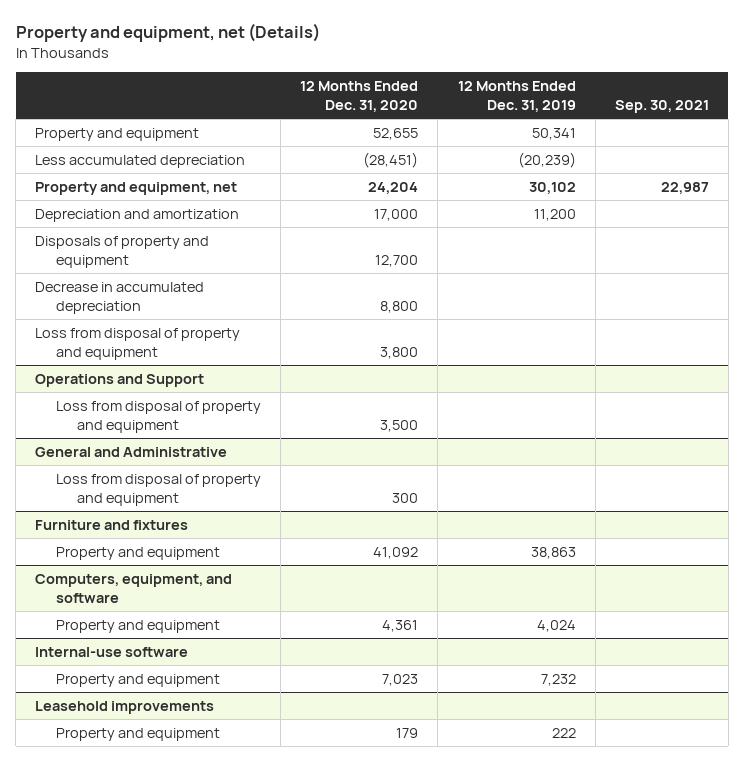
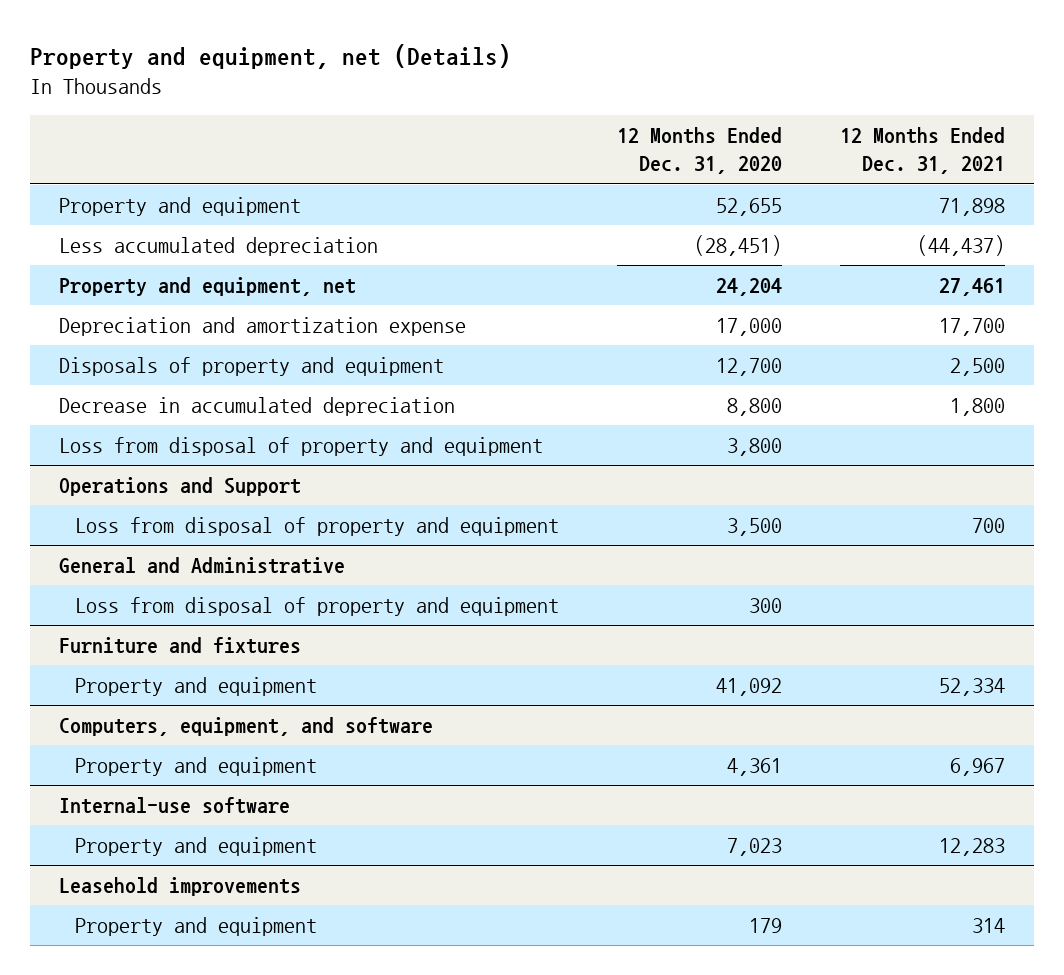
[457,81,576,112] 12 Months Ended Dec. 31, 2019 -> none
[614,99,709,113] Sep. 30, 2021 -> none
none -> [840,127,1006,175] 12 Months Ended Dec. 31, 2021
[35,208,240,222] Depreciation and amortization -> [59,317,467,337] Depreciation and amortization expense

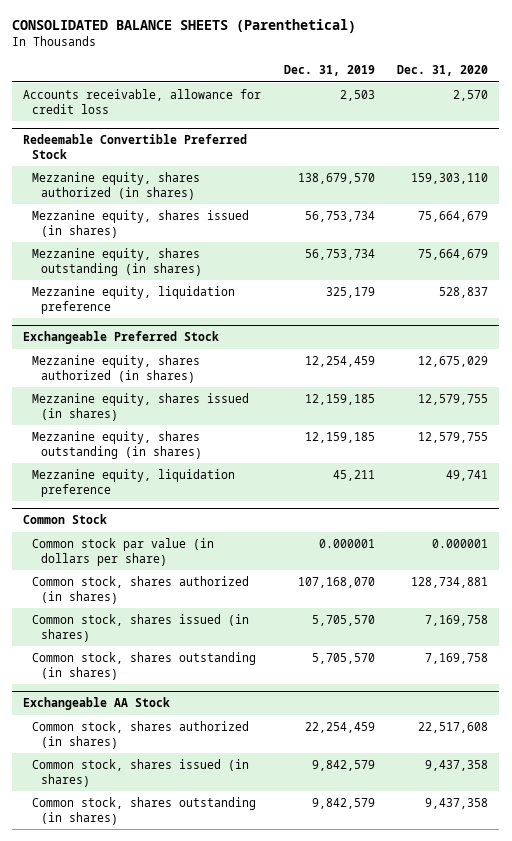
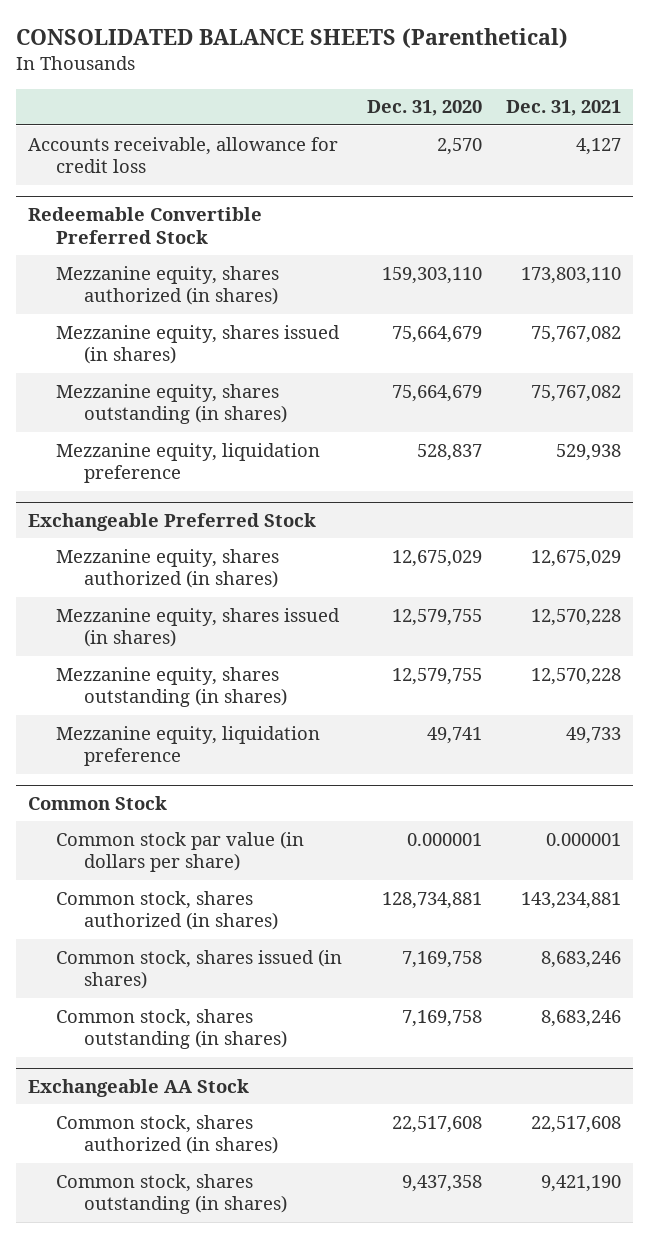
[283,64,375,76] Dec. 31, 2019 -> none
none -> [505,100,621,117] Dec. 31, 2021
[32,759,250,787] Common stock, shares issued (in shares) -> none

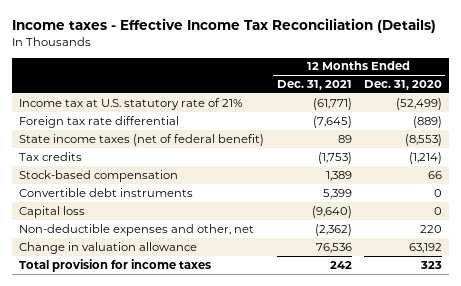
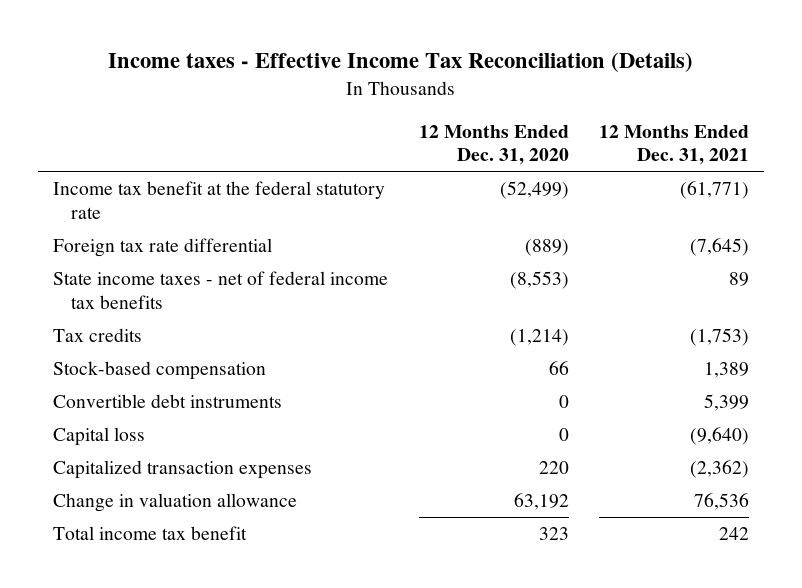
[18,97,243,110] Income tax at U.S. statutory rate of 21% -> [53,180,386,219] Income tax benefit at the federal statutory rate
[18,133,264,146] State income taxes (net of federal benefit) -> [53,270,389,309] State income taxes - net of federal income tax benefits
[18,223,254,236] Non-deductible expenses and other, net -> [53,459,313,479] Capitalized transaction expenses
[18,258,211,272] Total provision for income taxes -> [53,525,248,540] Total income tax benefit

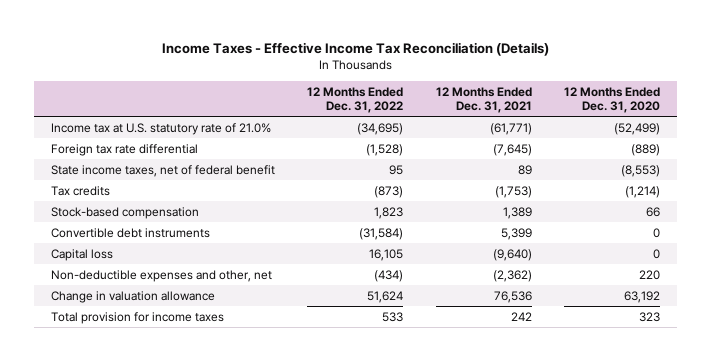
[108,52,694,73] Income taxes - Effective Income Tax Reconciliation (Details) -> [161,41,549,56] Income Taxes - Effective Income Tax Reconciliation (Details)
none -> [307,86,404,113] 12 Months Ended Dec. 31, 2022
[53,180,386,219] Income tax benefit at the federal statutory rate -> [50,122,271,135] Income tax at U.S. statutory rate of 21.0%
[53,270,389,309] State income taxes - net of federal income tax benefits -> [50,164,275,177] State income taxes, net of federal benefit
[53,459,313,479] Capitalized transaction expenses -> [50,269,272,282] Non-deductible expenses and other, net
[53,525,248,540] Total income tax benefit -> [50,311,224,324] Total provision for income taxes

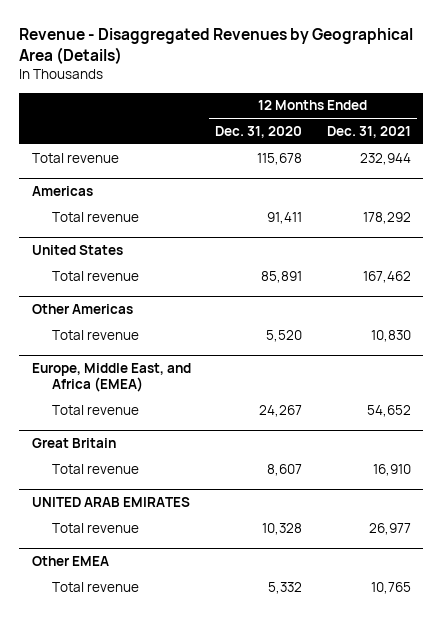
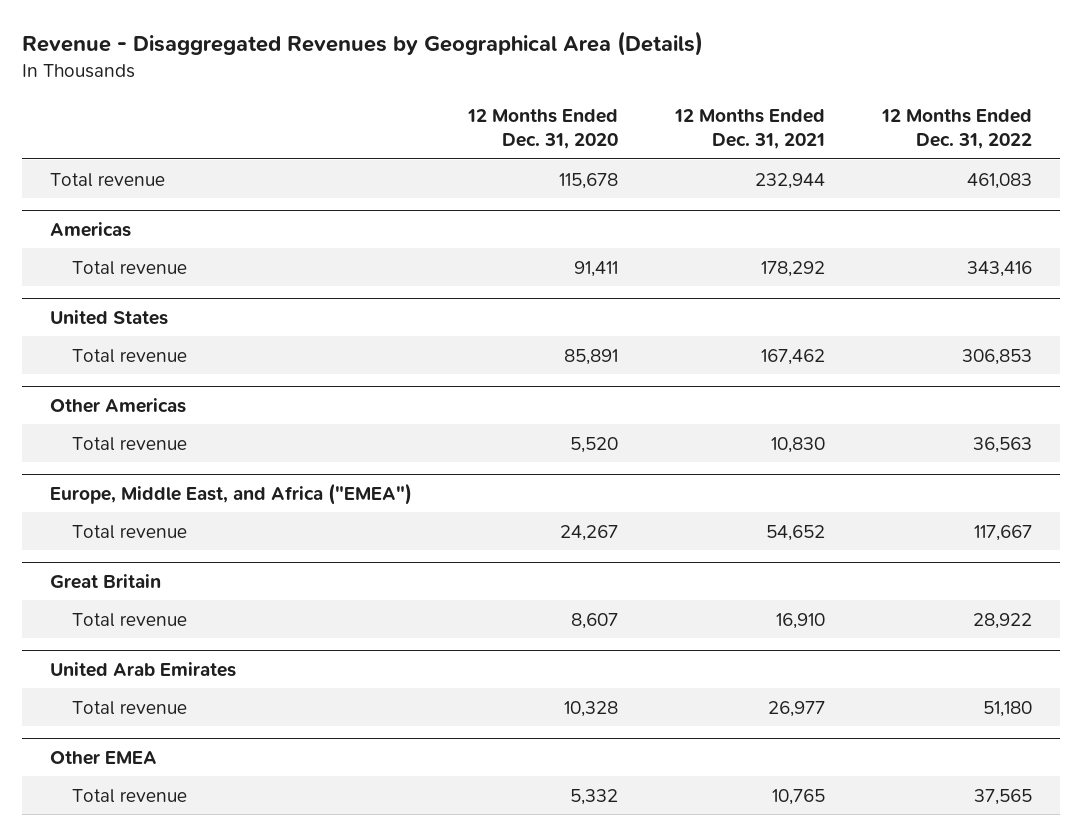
none -> [880,109,1032,150] 12 Months Ended Dec. 31, 2022
[31,362,191,392] Europe, Middle East, and Africa (EMEA) -> [49,482,412,505] Europe, Middle East, and Africa ("EMEA")
[31,496,190,507] UNITED ARAB EMIRATES -> [49,661,236,677] United Arab Emirates

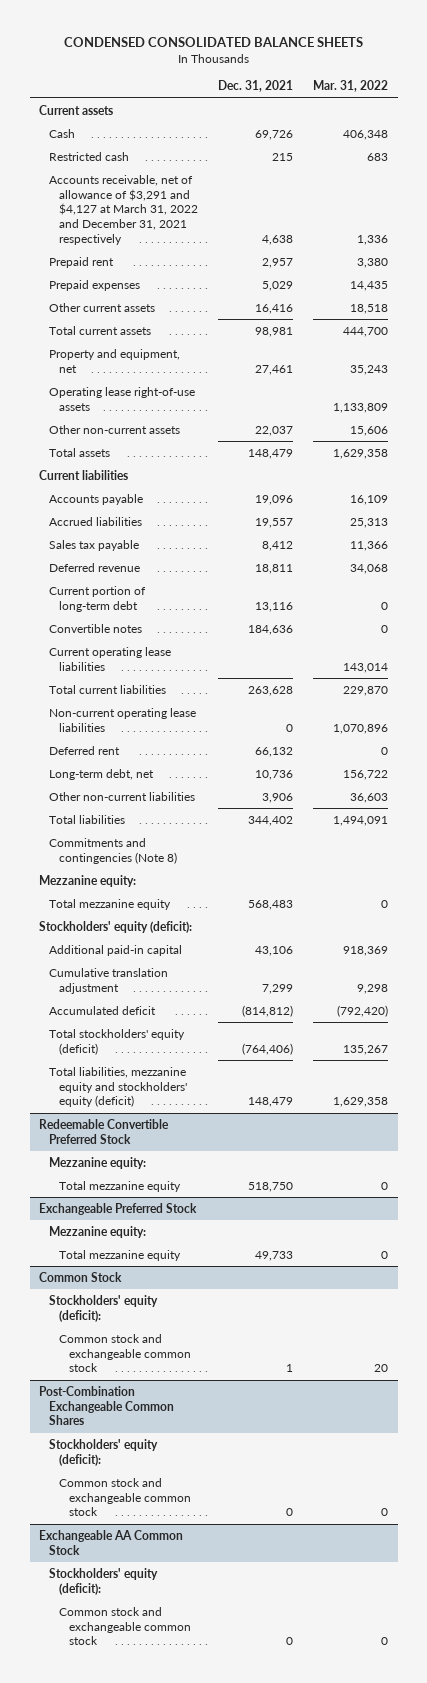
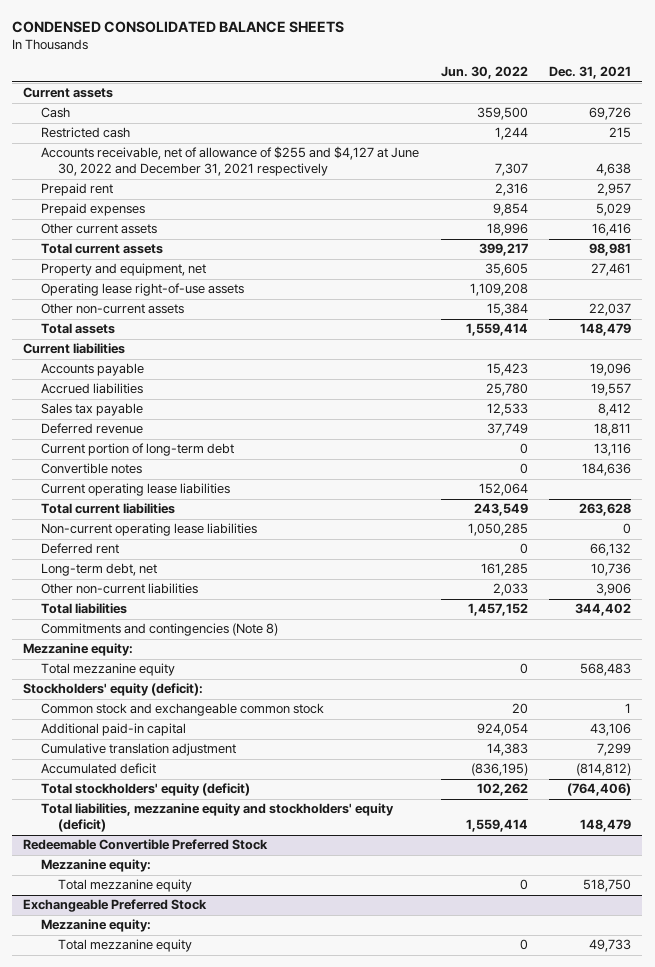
[312,80,388,93] Mar. 31, 2022 -> none
none -> [440,66,528,80] Jun. 30, 2022
[49,174,199,245] Accounts receivable, net of allowance of $3,291 and $4,127 at March 31, 2022 and December 31, 2021 respectively -> [40,146,419,177] Accounts receivable, net of allowance of $255 and $4,127 at June 30, 2022 and December 31, 2021 respectively
none -> [40,703,324,717] Common stock and exchangeable common stock
[39,1271,123,1282] Common Stock -> none
[49,1294,159,1322] Stockholders' equity (deficit): -> none
[59,1333,192,1373] Common stock and exchangeable common stock -> none
[39,1385,175,1426] Post-Combination Exchangeable Common Shares -> none
[49,1438,159,1466] Stockholders' equity (deficit): -> none
[59,1477,192,1517] Common stock and exchangeable common stock -> none
[39,1529,184,1555] Exchangeable AA Common Stock -> none
[49,1567,159,1595] Stockholders' equity (deficit): -> none
[59,1606,192,1646] Common stock and exchangeable common stock -> none

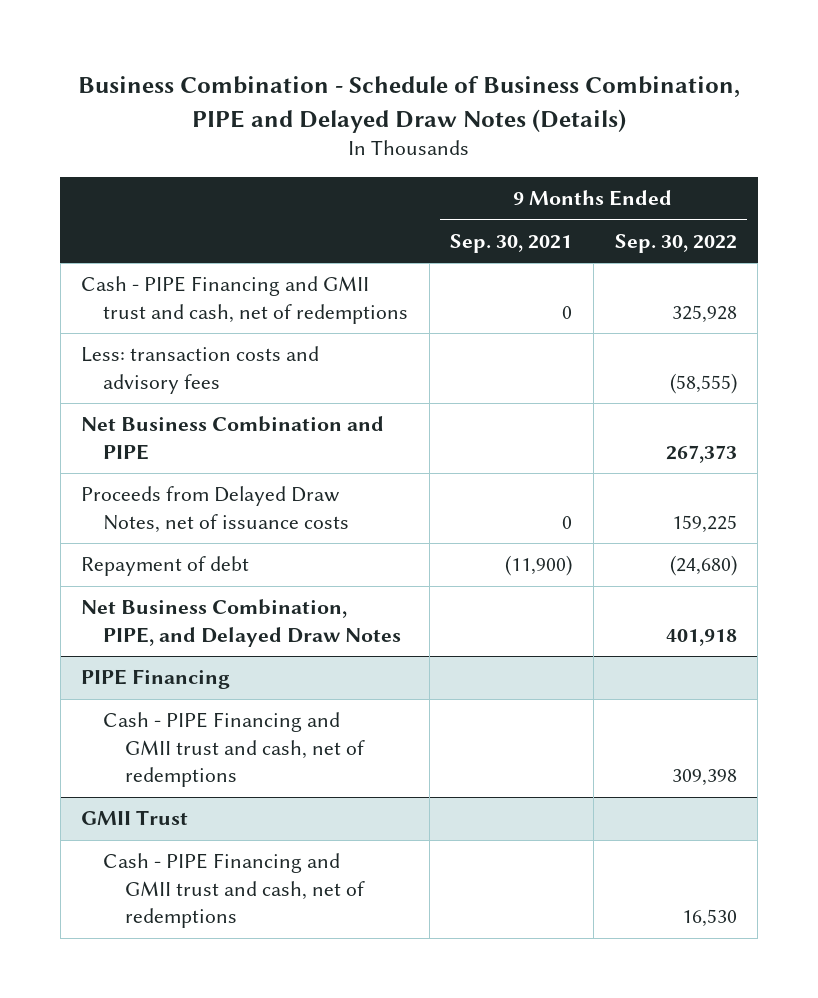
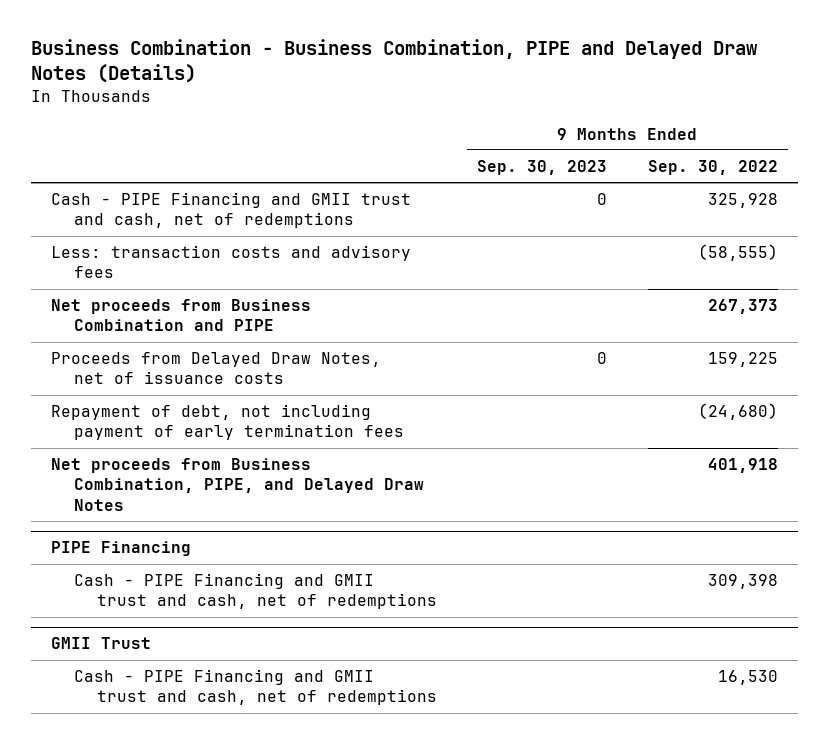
[77,76,740,133] Business Combination - Schedule of Business Combination, PIPE and Delayed Draw Notes (Details) -> [30,39,758,84] Business Combination - Business Combination, PIPE and Delayed Draw Notes (Details)
[450,233,573,253] Sep. 30, 2021 -> none
none -> [477,159,608,175] Sep. 30, 2023
[81,416,385,460] Net Business Combination and PIPE -> [50,299,311,332] Net proceeds from Business Combination and PIPE
[81,556,250,577] Repayment of debt -> [50,404,404,441] Repayment of debt, not including payment of early termination fees
[81,599,402,647] Net Business Combination, PIPE, and Delayed Draw Notes -> [50,458,424,511] Net proceeds from Business Combination, PIPE, and Delayed Draw Notes

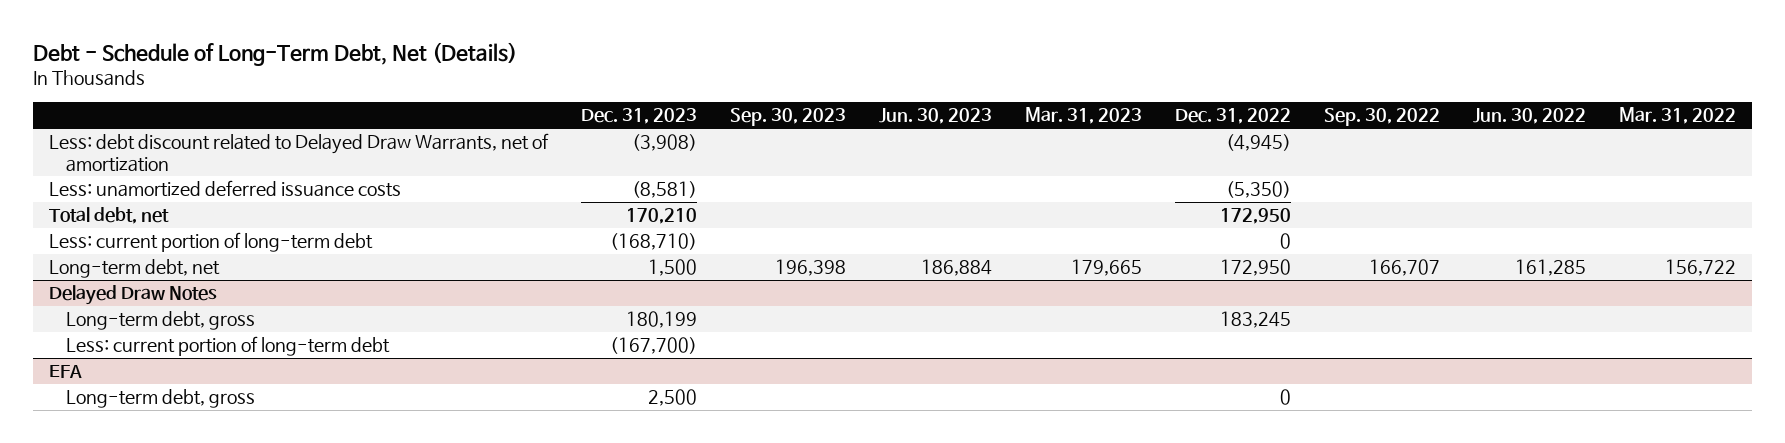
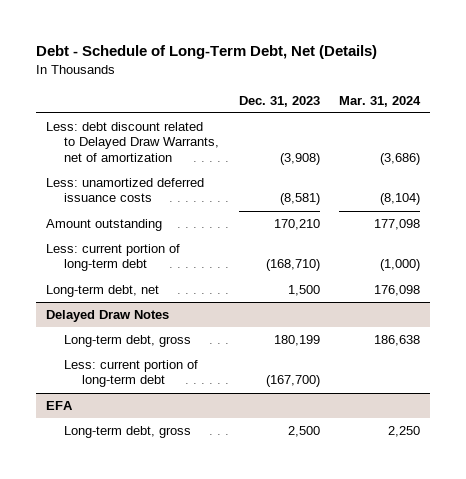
[730,108,847,127] Sep. 30, 2023 -> none
[879,108,993,125] Jun. 30, 2023 -> none
[1025,107,1143,125] Mar. 31, 2023 -> none
[1175,108,1292,125] Dec. 31, 2022 -> none
[1324,108,1441,127] Sep. 30, 2022 -> none
[1472,108,1586,125] Jun. 30, 2022 -> none
[1618,107,1736,125] Mar. 31, 2022 -> none
none -> [339,95,422,107] Mar. 31, 2024
[49,207,170,225] Total debt, net -> [45,219,162,232] Amount outstanding

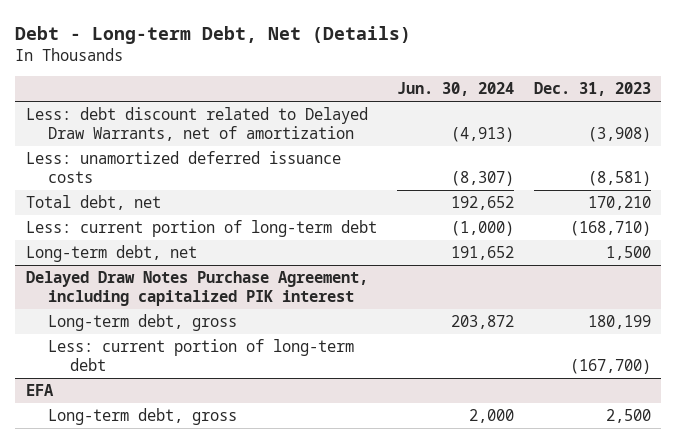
[36,45,378,60] Debt - Schedule of Long-Term Debt, Net (Details) -> [15,25,412,44] Debt - Long-term Debt, Net (Details)
[339,95,422,107] Mar. 31, 2024 -> none
none -> [396,82,514,97] Jun. 30, 2024
[45,219,162,232] Amount outstanding -> [25,195,161,211] Total debt, net
[45,310,169,323] Delayed Draw Notes -> [25,271,368,306] Delayed Draw Notes Purchase Agreement, including capitalized PIK interest

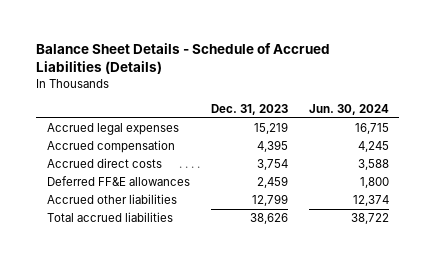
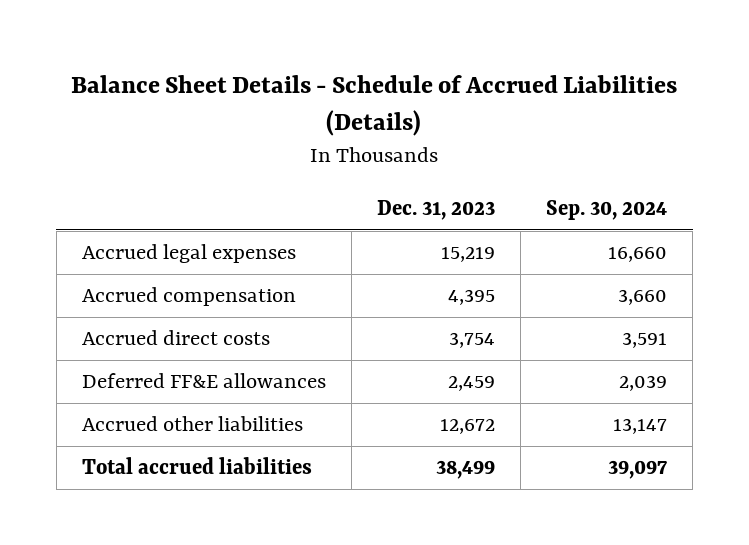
[308,103,389,115] Jun. 30, 2024 -> none
none -> [546,199,668,220] Sep. 30, 2024
[251,194,288,207] 12,799 -> [439,419,495,435] 12,672
[249,213,288,225] 38,626 -> [435,460,495,480] 38,499

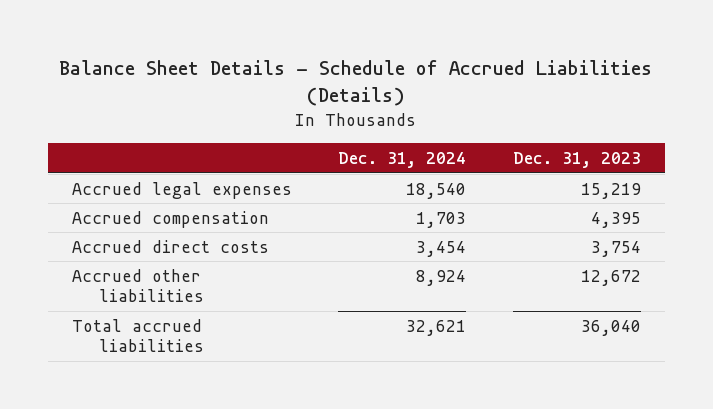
[546,199,668,220] Sep. 30, 2024 -> none
none -> [338,151,467,168] Dec. 31, 2024
[81,373,326,389] Deferred FF&E allowances -> none
[435,460,495,480] 38,499 -> [581,319,642,336] 36,040

